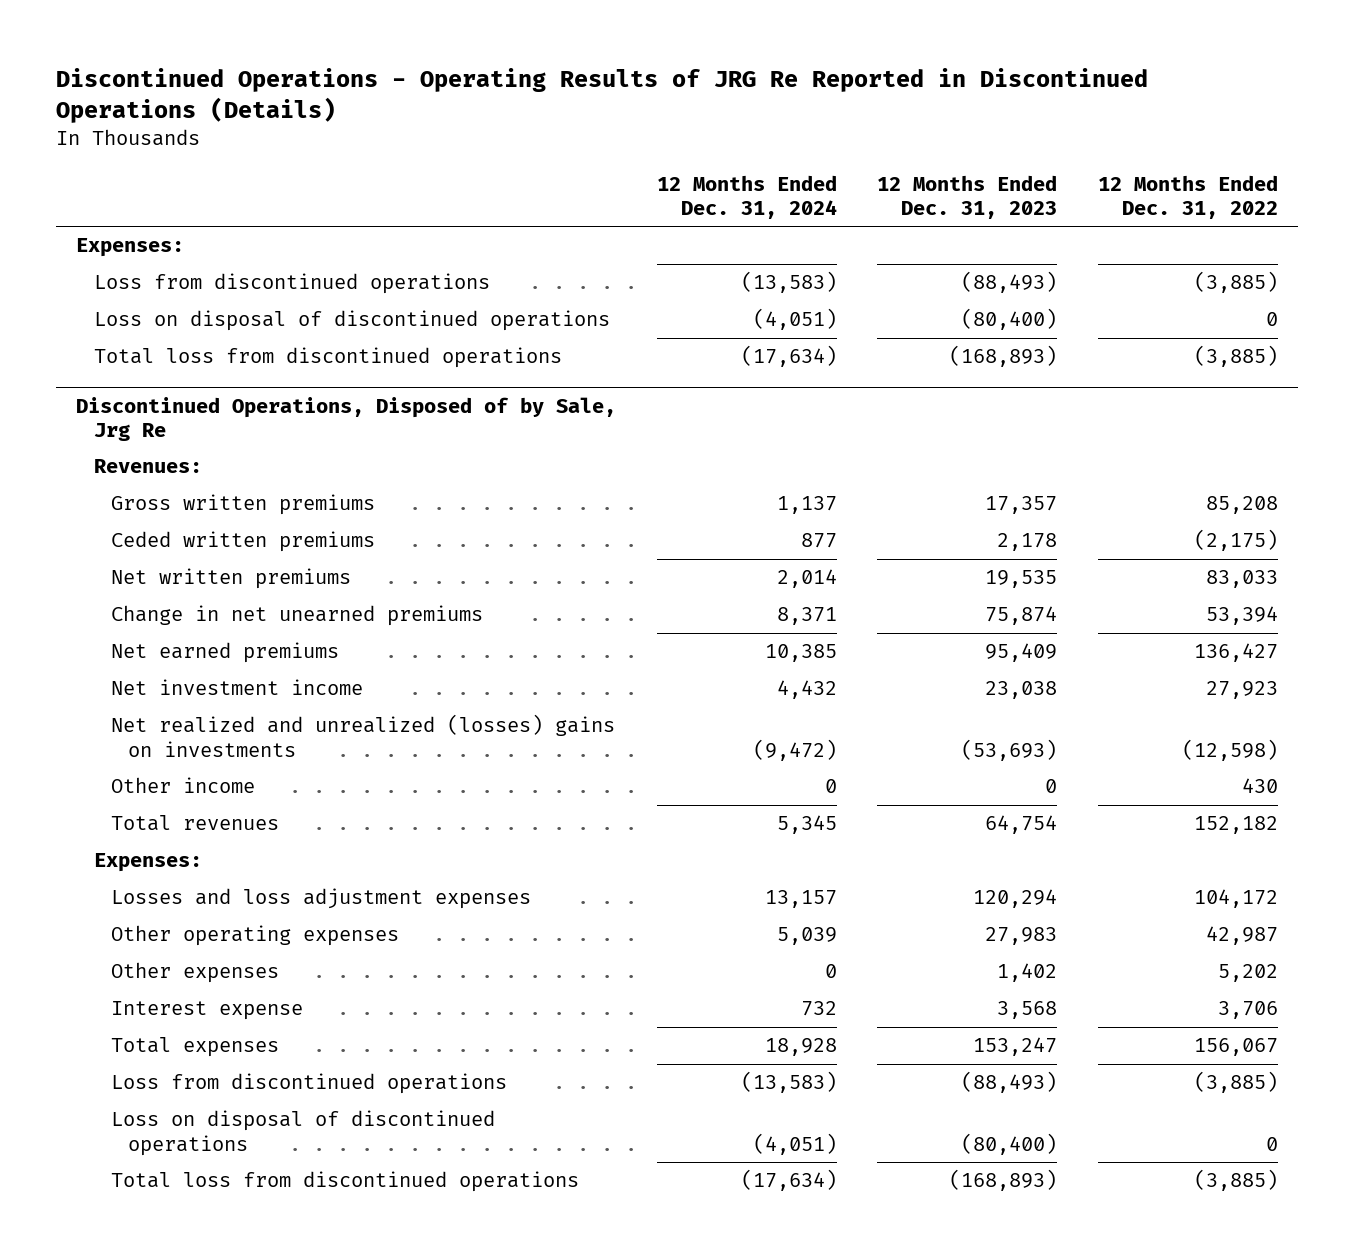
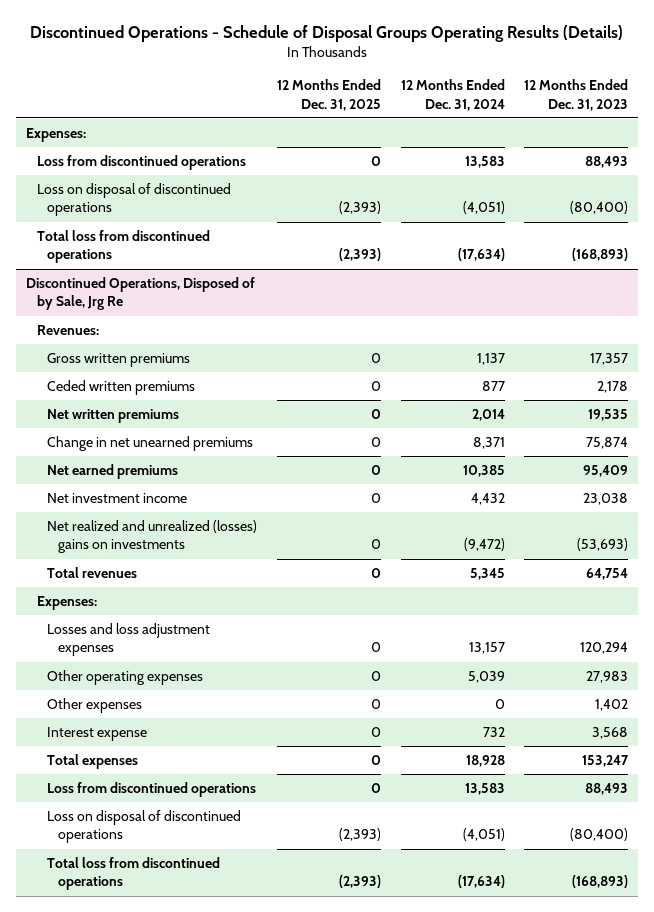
[55,68,1148,124] Discontinued Operations - Operating Results of JRG Re Reported in Discontinued Operations (Details) -> [29,24,623,42] Discontinued Operations - Schedule of Disposal Groups Operating Results (Details)
[1097,174,1278,219] 12 Months Ended Dec. 31, 2022 -> none
none -> [277,79,382,111] 12 Months Ended Dec. 31, 2025
[740,271,837,294] (13,583) -> [464,156,505,169] 13,583
[961,271,1058,294] (88,493) -> [585,156,629,169] 88,493
[110,777,255,794] Other income -> none
[740,1071,837,1094] (13,583) -> [464,783,505,796] 13,583
[961,1071,1058,1094] (88,493) -> [585,783,629,796] 88,493

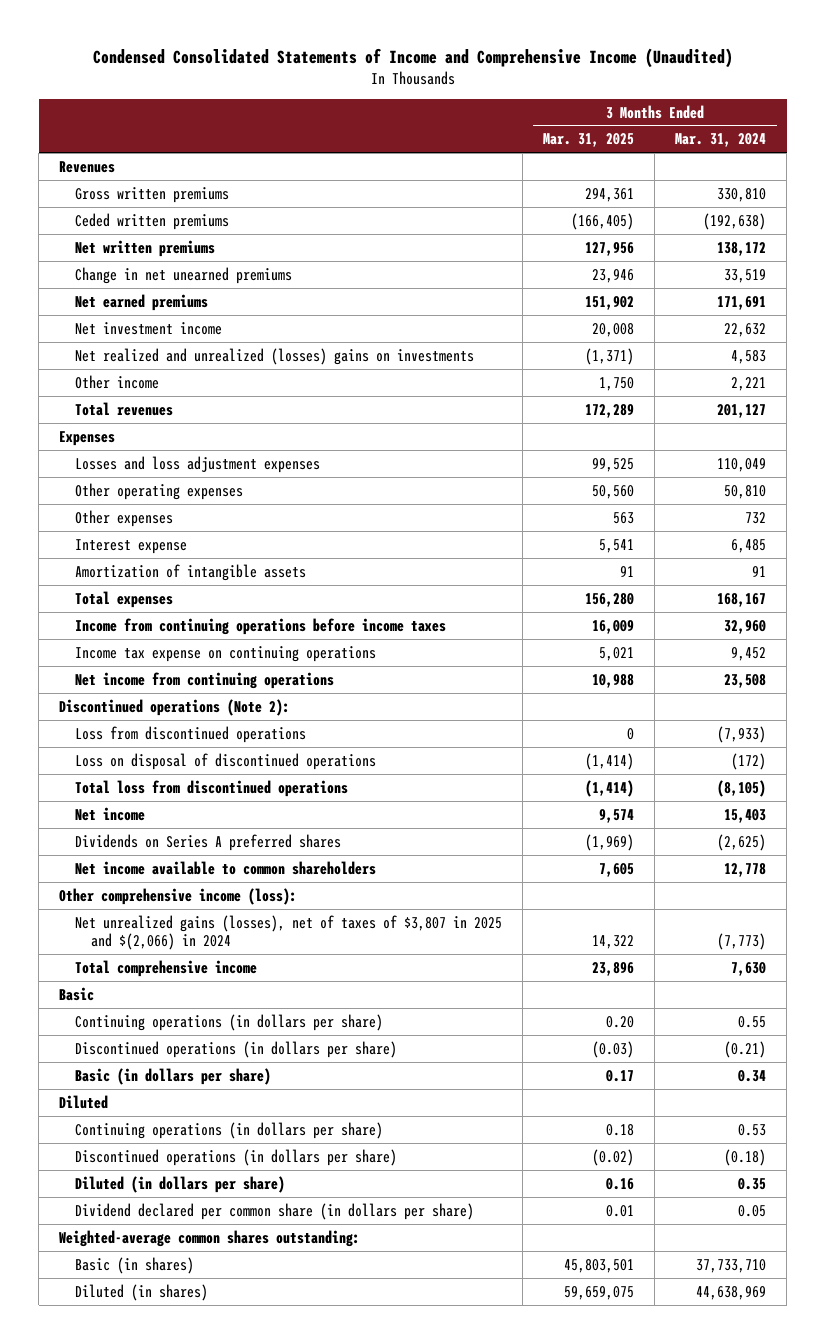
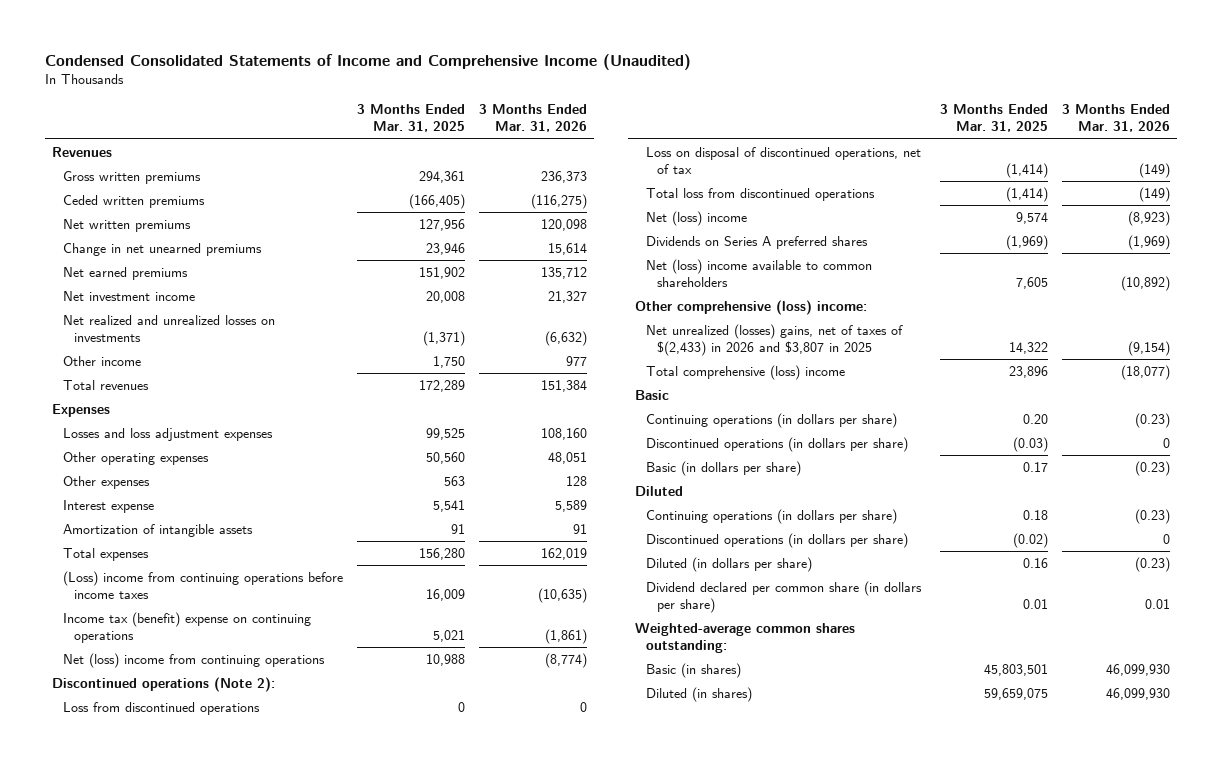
[675,133,767,148] Mar. 31, 2024 -> none
none -> [479,104,588,133] 3 Months Ended Mar. 31, 2026
[74,347,474,365] Net realized and unrealized (losses) gains on investments -> [63,314,276,342] Net realized and unrealized losses on investments
[74,617,446,635] Income from continuing operations before income taxes -> [63,570,344,599] (Loss) income from continuing operations before income taxes
[74,645,376,662] Income tax expense on continuing operations -> [63,611,312,643] Income tax (benefit) expense on continuing operations
[74,671,334,689] Net income from continuing operations -> [63,652,326,668] Net (loss) income from continuing operations
[74,752,376,770] Loss on disposal of discontinued operations -> [645,146,921,174] Loss on disposal of discontinued operations, net of tax
[74,806,145,821] Net income -> [645,210,747,226] Net (loss) income
[74,860,376,875] Net income available to common shareholders -> [645,258,872,287] Net (loss) income available to common shareholders
[59,887,298,905] Other comprehensive income (loss): -> [634,299,867,315] Other comprehensive (loss) income:
[74,914,502,950] Net unrealized gains (losses), net of taxes of $3,807 in 2025 and $(2,066) in 2024 -> [645,323,903,356] Net unrealized (losses) gains, net of taxes of $(2,433) in 2026 and $3,807 in 2025
[74,959,257,977] Total comprehensive income -> [645,364,845,380] Total comprehensive (loss) income

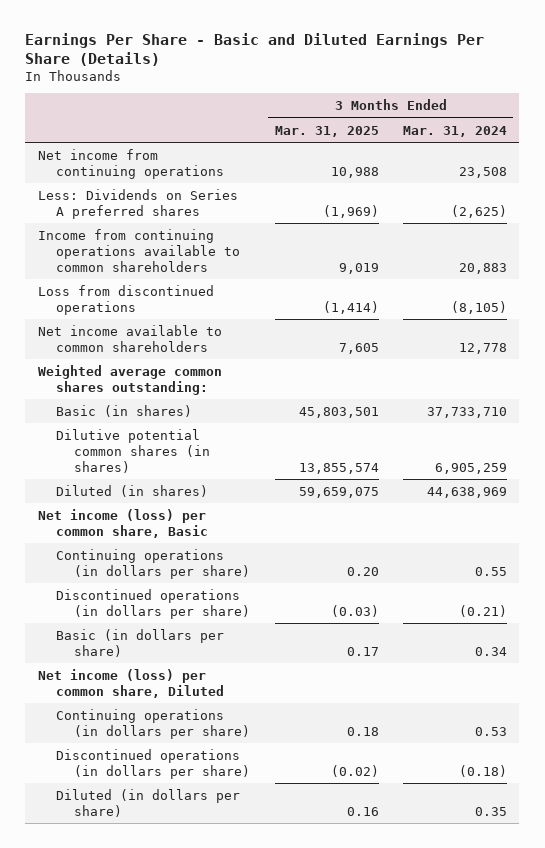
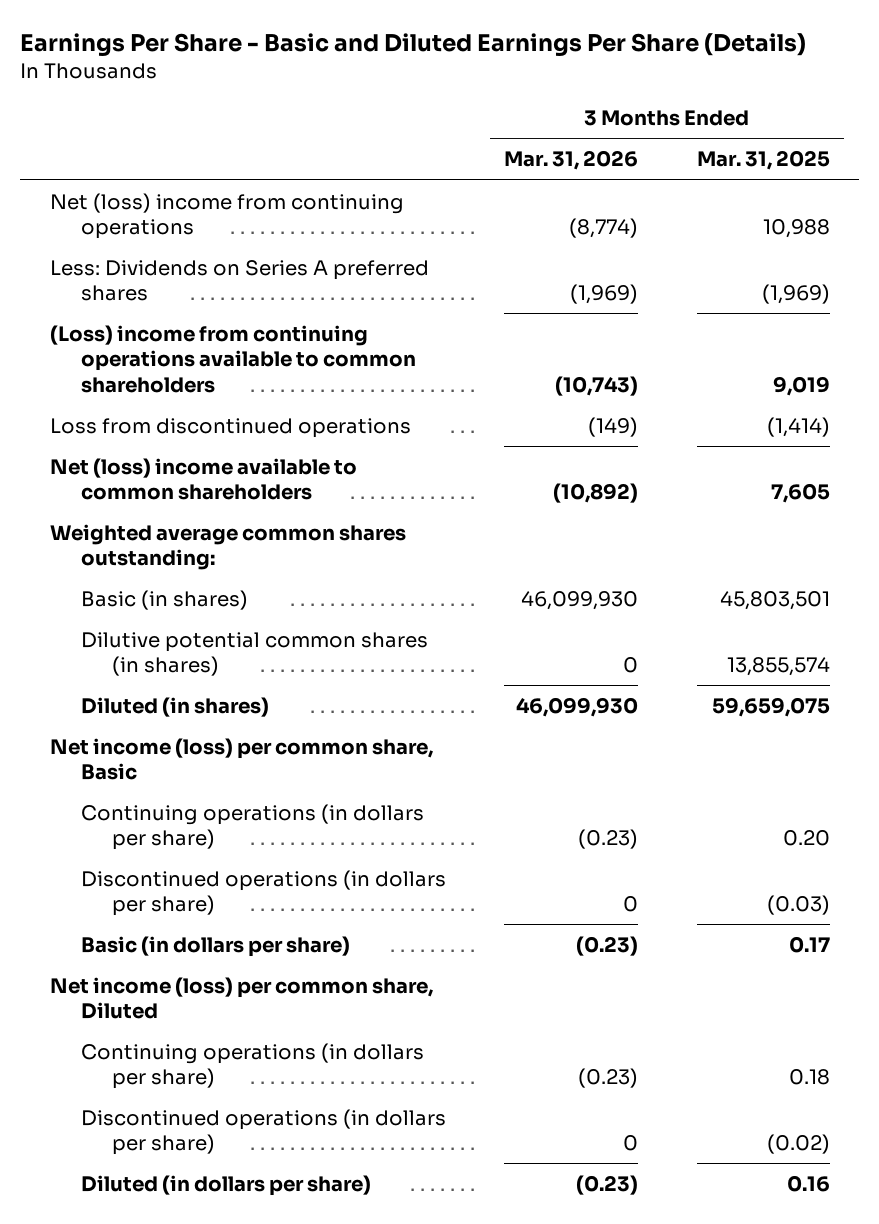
[403,125,508,137] Mar. 31, 2024 -> none
none -> [504,150,639,171] Mar. 31, 2026
[37,148,224,179] Net income from continuing operations -> [49,192,404,240] Net (loss) income from continuing operations
[37,228,240,272] Income from continuing operations available to common shareholders -> [49,324,416,393] (Loss) income from continuing operations available to common shareholders
[37,324,222,352] Net income available to common shareholders -> [49,457,357,501] Net (loss) income available to common shareholders

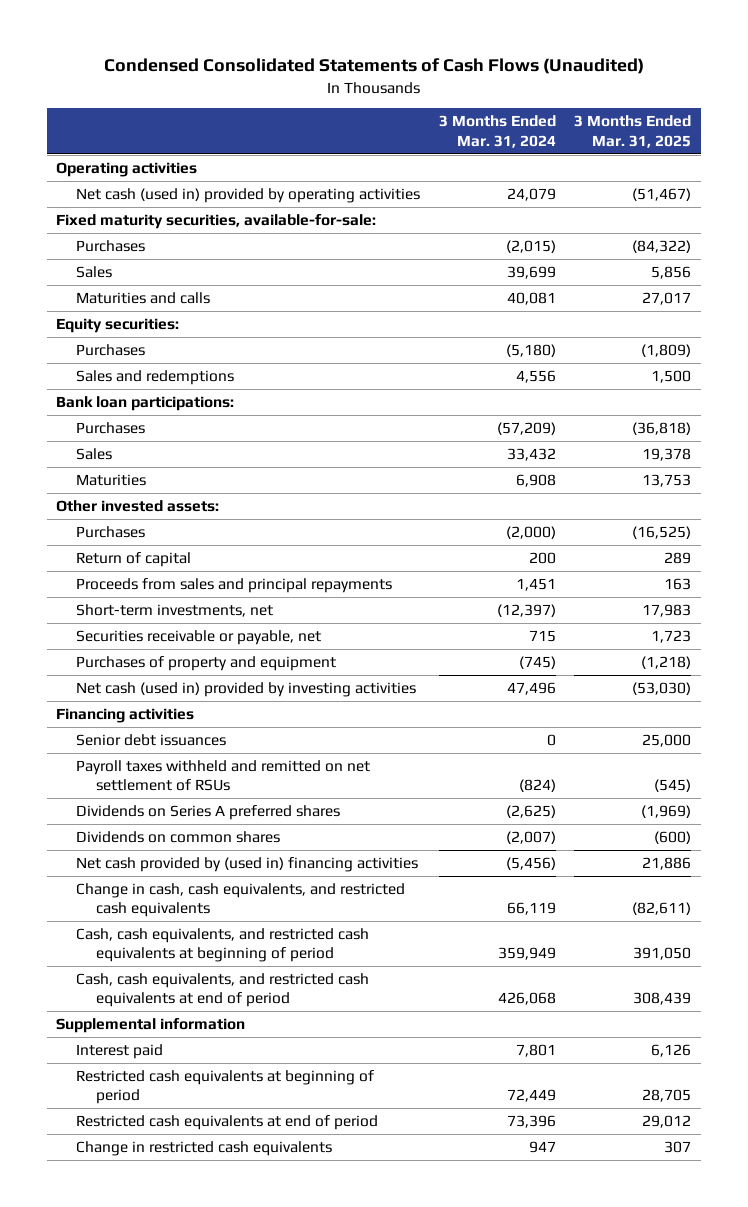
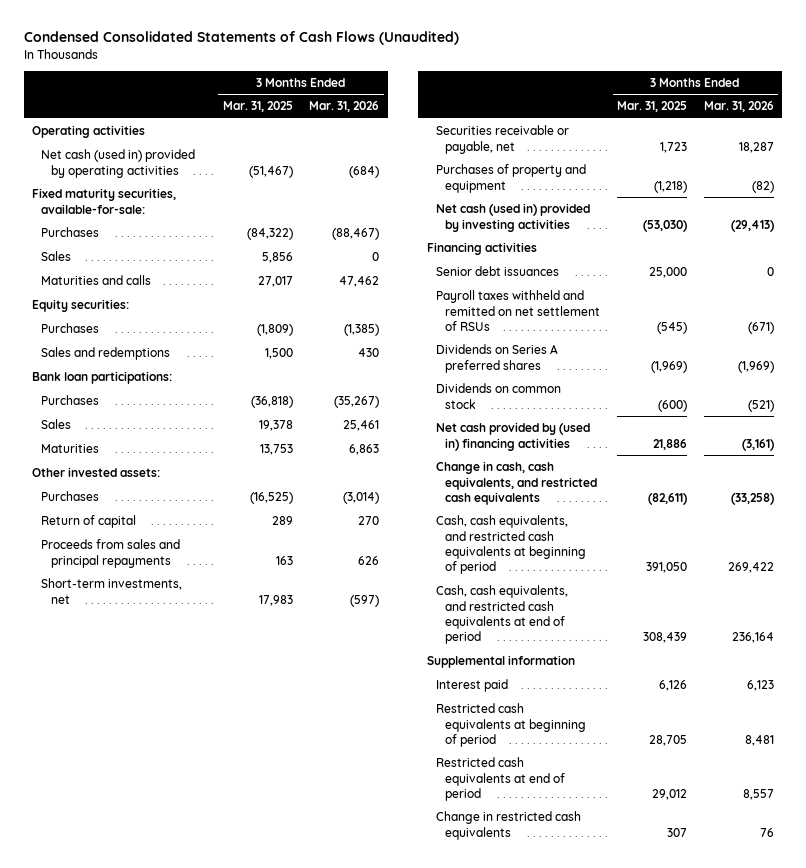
[438,115,556,148] 3 Months Ended Mar. 31, 2024 -> none
none -> [309,101,380,113] Mar. 31, 2026
[76,830,281,843] Dividends on common shares -> [435,383,561,409] Dividends on common stock

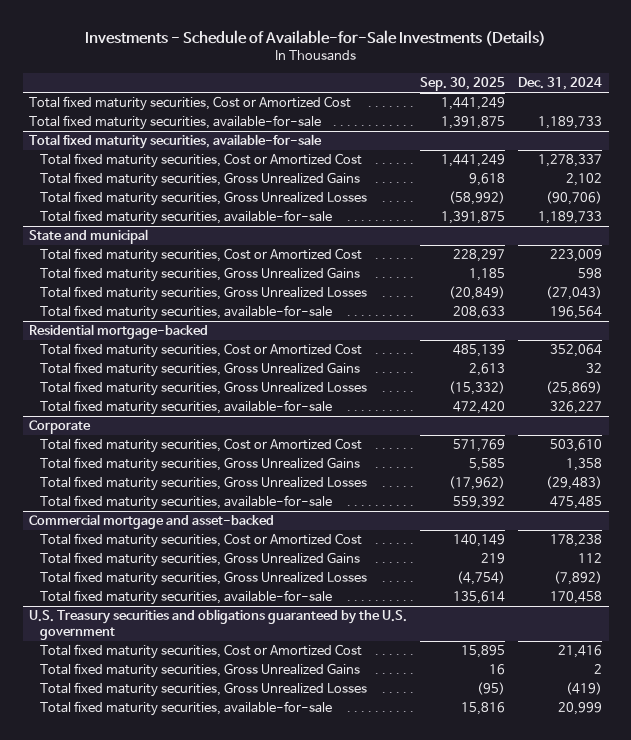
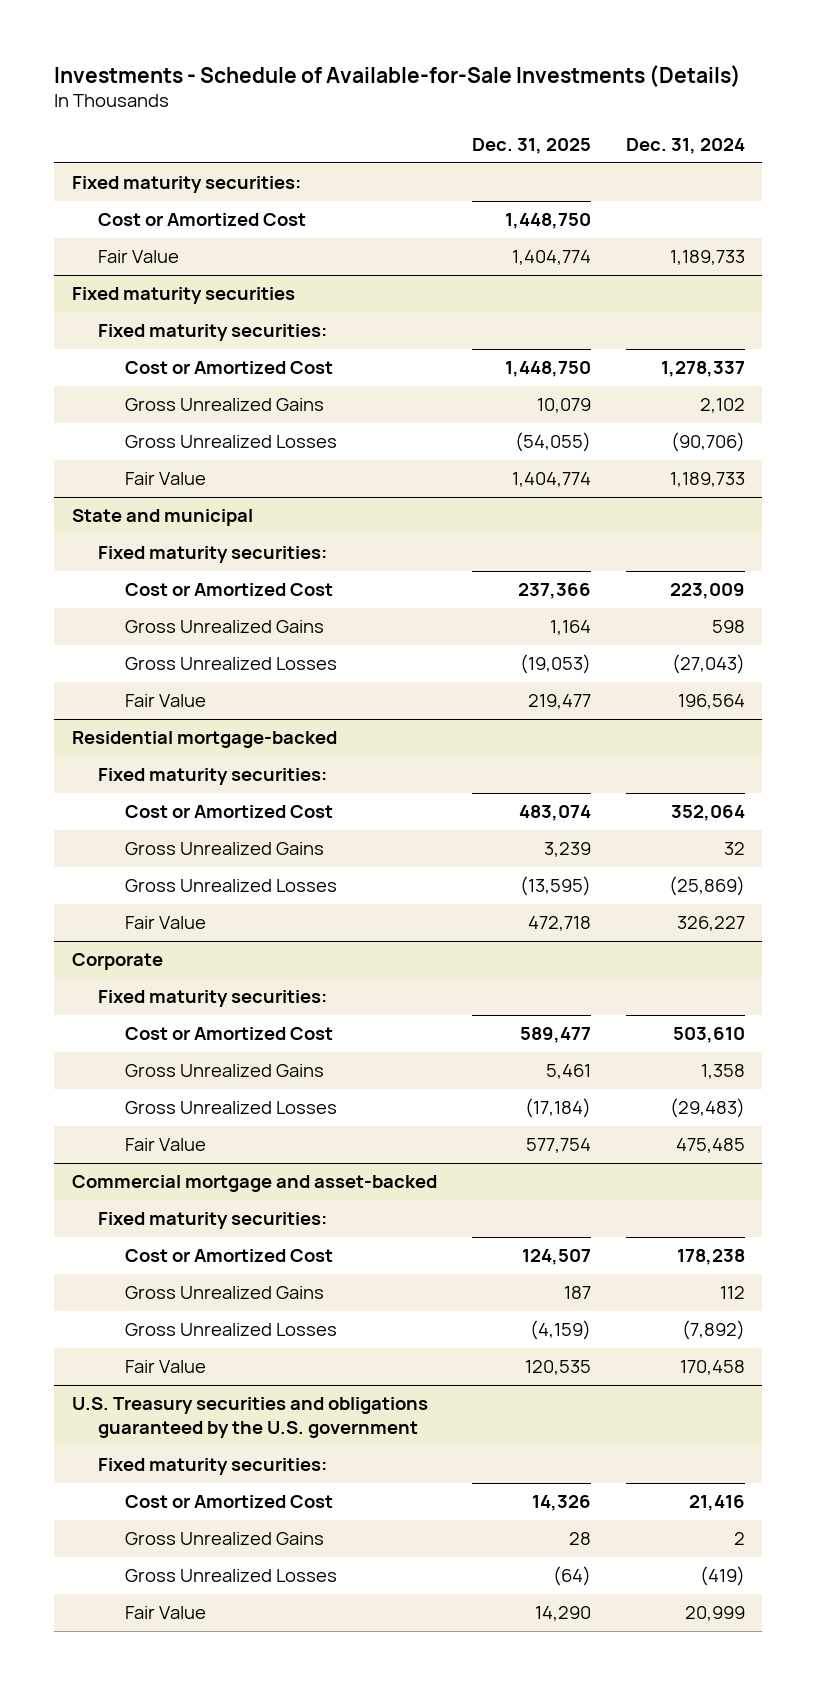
[420,77,506,92] Sep. 30, 2025 -> none
none -> [471,138,591,155] Dec. 31, 2025
none -> [71,176,301,194] Fixed maturity securities:
[29,96,352,112] Total fixed maturity securities, Cost or Amortized Cost -> [98,213,307,227] Cost or Amortized Cost
[29,115,322,131] Total fixed maturity securities, available-for-sale -> [98,250,180,264] Fair Value
[29,134,323,150] Total fixed maturity securities, available-for-sale -> [71,287,295,305] Fixed maturity securities
none -> [98,324,328,342] Fixed maturity securities:
[39,153,362,169] Total fixed maturity securities, Cost or Amortized Cost -> [125,361,334,375] Cost or Amortized Cost
[39,172,360,188] Total fixed maturity securities, Gross Unrealized Gains -> [125,398,325,412] Gross Unrealized Gains
[39,191,367,207] Total fixed maturity securities, Gross Unrealized Losses -> [125,435,338,449] Gross Unrealized Losses
[39,210,332,226] Total fixed maturity securities, available-for-sale -> [125,472,207,486] Fair Value
none -> [98,546,328,564] Fixed maturity securities:
[39,248,362,264] Total fixed maturity securities, Cost or Amortized Cost -> [125,583,334,597] Cost or Amortized Cost
[39,267,360,283] Total fixed maturity securities, Gross Unrealized Gains -> [125,620,325,634] Gross Unrealized Gains
[39,286,367,302] Total fixed maturity securities, Gross Unrealized Losses -> [125,657,338,671] Gross Unrealized Losses
[39,305,332,321] Total fixed maturity securities, available-for-sale -> [125,694,207,708] Fair Value
none -> [98,768,328,786] Fixed maturity securities:
[39,343,362,359] Total fixed maturity securities, Cost or Amortized Cost -> [125,805,334,819] Cost or Amortized Cost
[39,362,360,378] Total fixed maturity securities, Gross Unrealized Gains -> [125,842,325,856] Gross Unrealized Gains
[39,381,367,397] Total fixed maturity securities, Gross Unrealized Losses -> [125,879,338,893] Gross Unrealized Losses
[39,400,332,416] Total fixed maturity securities, available-for-sale -> [125,916,207,930] Fair Value
none -> [98,990,328,1008] Fixed maturity securities:
[39,438,362,454] Total fixed maturity securities, Cost or Amortized Cost -> [125,1027,334,1041] Cost or Amortized Cost
[39,457,360,473] Total fixed maturity securities, Gross Unrealized Gains -> [125,1064,325,1078] Gross Unrealized Gains
[39,476,367,492] Total fixed maturity securities, Gross Unrealized Losses -> [125,1101,338,1115] Gross Unrealized Losses
[39,495,332,511] Total fixed maturity securities, available-for-sale -> [125,1138,207,1152] Fair Value
none -> [98,1212,328,1230] Fixed maturity securities:
[39,533,362,549] Total fixed maturity securities, Cost or Amortized Cost -> [125,1249,334,1263] Cost or Amortized Cost
[39,552,360,568] Total fixed maturity securities, Gross Unrealized Gains -> [125,1286,325,1300] Gross Unrealized Gains
[39,571,367,587] Total fixed maturity securities, Gross Unrealized Losses -> [125,1323,338,1337] Gross Unrealized Losses
[39,590,332,606] Total fixed maturity securities, available-for-sale -> [125,1360,207,1374] Fair Value
none -> [98,1458,328,1476] Fixed maturity securities:
[39,644,362,660] Total fixed maturity securities, Cost or Amortized Cost -> [125,1495,334,1509] Cost or Amortized Cost
[39,663,360,679] Total fixed maturity securities, Gross Unrealized Gains -> [125,1532,325,1546] Gross Unrealized Gains
[39,682,367,698] Total fixed maturity securities, Gross Unrealized Losses -> [125,1569,338,1583] Gross Unrealized Losses
[39,701,332,717] Total fixed maturity securities, available-for-sale -> [125,1606,207,1620] Fair Value

